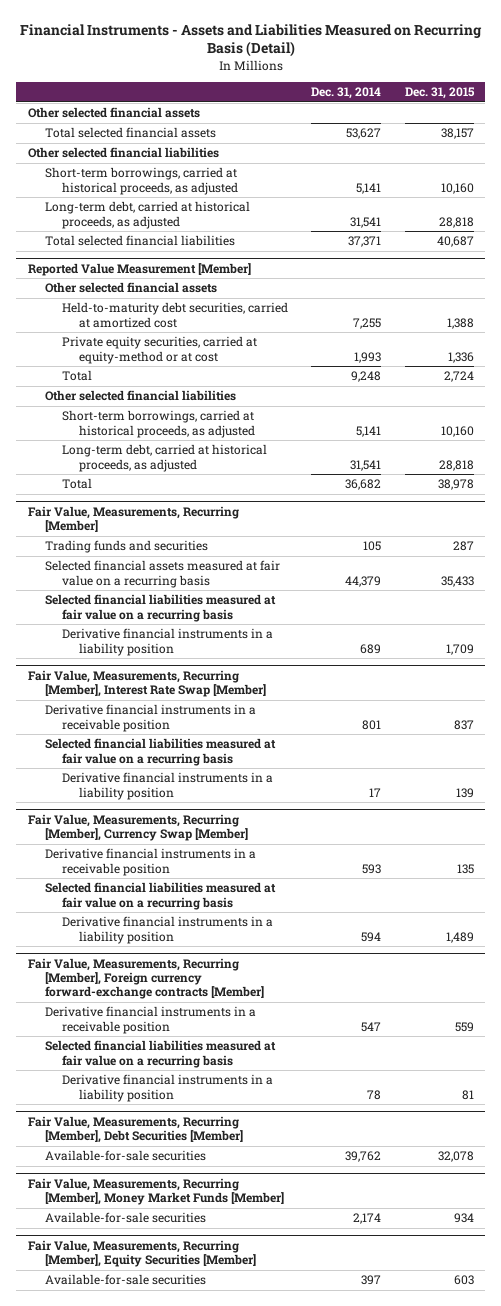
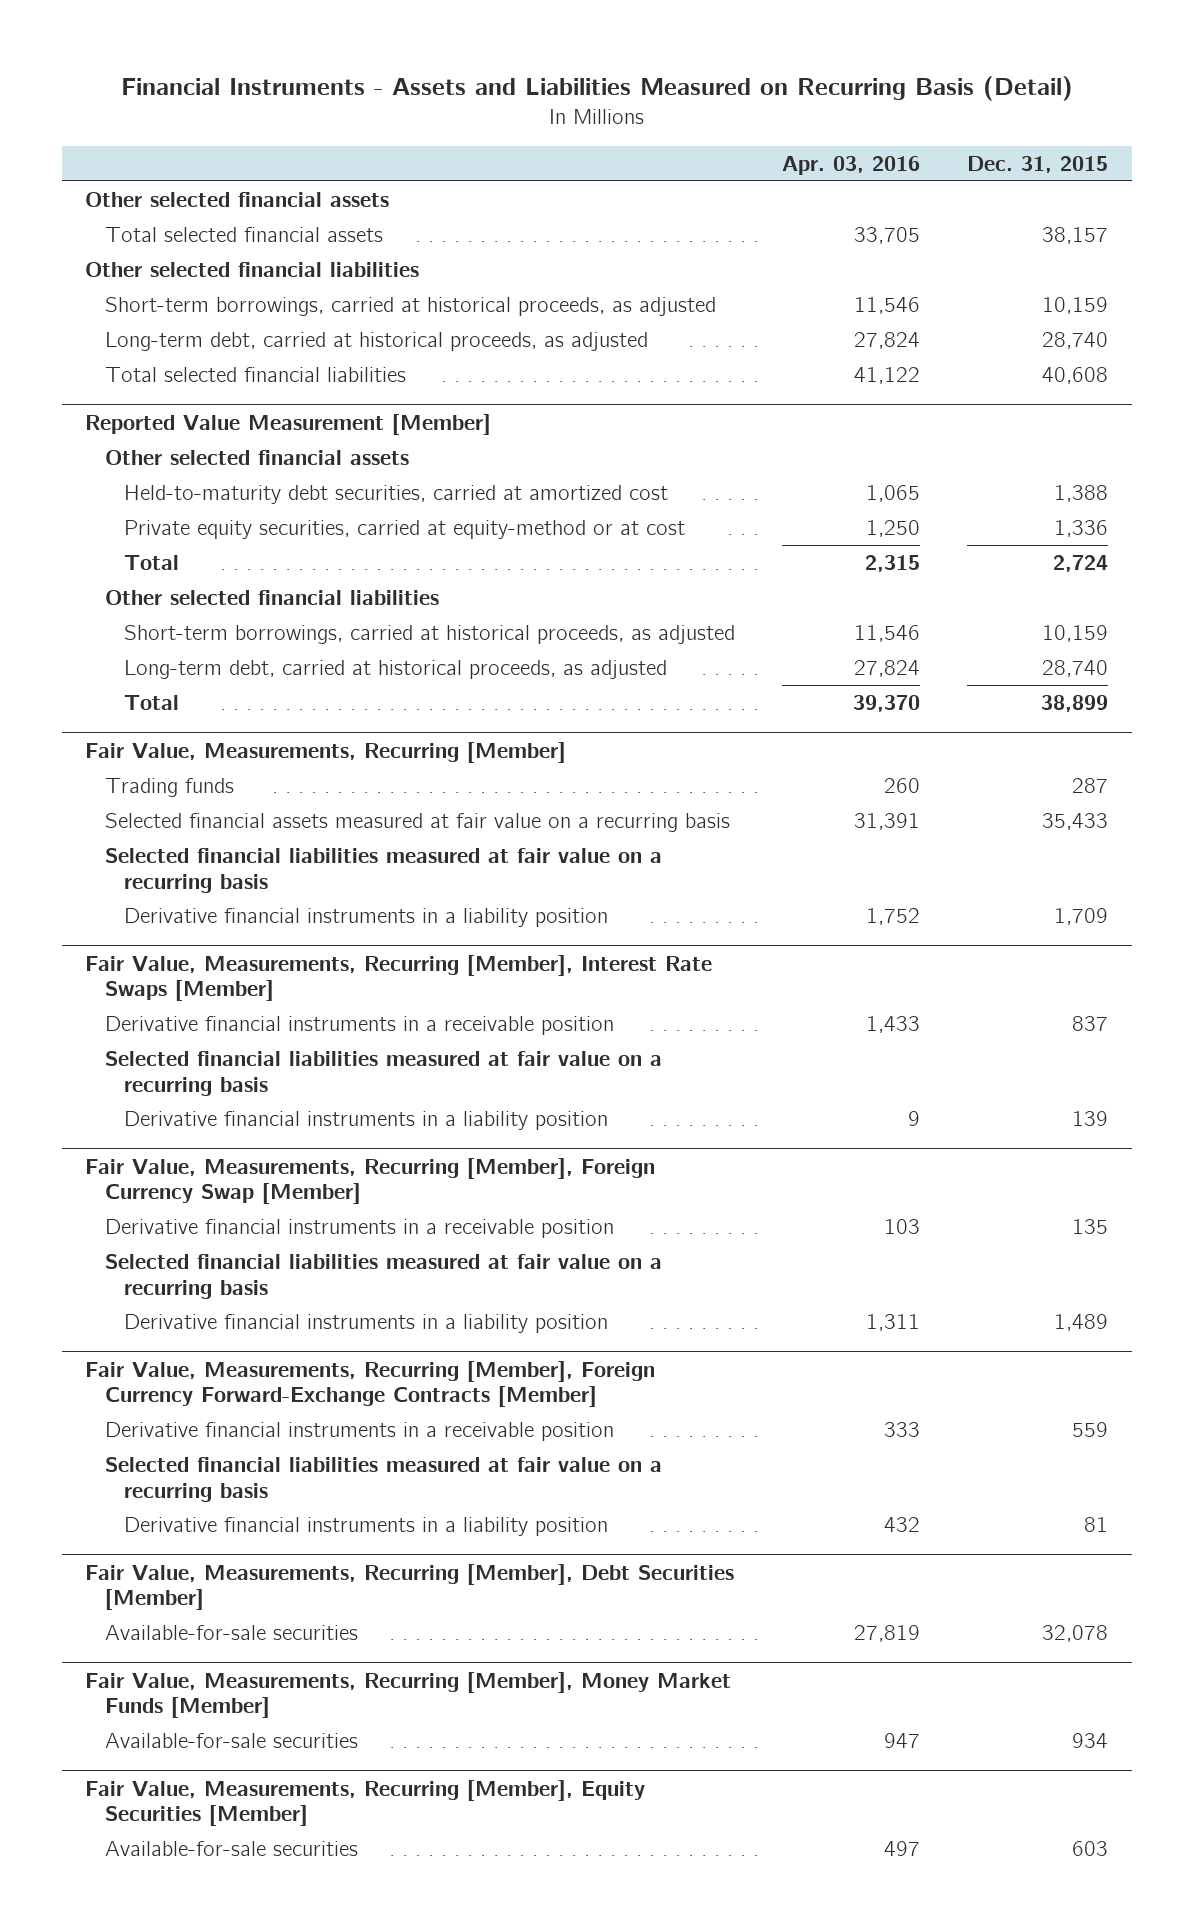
[311,87,382,100] Dec. 31, 2014 -> none
none -> [782,155,921,175] Apr. 03, 2016
[440,182,474,194] 10,160 -> [1042,296,1109,314] 10,159
[438,216,474,228] 28,818 -> [1042,331,1109,349] 28,740
[436,236,474,248] 40,687 -> [1042,366,1109,384] 40,608
[440,425,474,437] 10,160 -> [1042,624,1109,642] 10,159
[438,459,474,471] 28,818 -> [1042,659,1109,677] 28,740
[437,479,474,491] 38,978 -> [1041,694,1109,712] 38,899
[44,540,208,554] Trading funds and securities -> [104,777,234,797] Trading funds
[27,669,266,697] Fair Value, Measurements, Recurring [Member], Interest Rate Swap [Member] -> [85,954,713,1002] Fair Value, Measurements, Recurring [Member], Interest Rate Swaps [Member]
[27,813,248,841] Fair Value, Measurements, Recurring [Member], Currency Swap [Member] -> [85,1157,656,1205] Fair Value, Measurements, Recurring [Member], Foreign Currency Swap [Member]
[27,957,264,1000] Fair Value, Measurements, Recurring [Member], Foreign currency forward-exchange contracts [Member] -> [85,1360,656,1408] Fair Value, Measurements, Recurring [Member], Foreign Currency Forward-Exchange Contracts [Member]

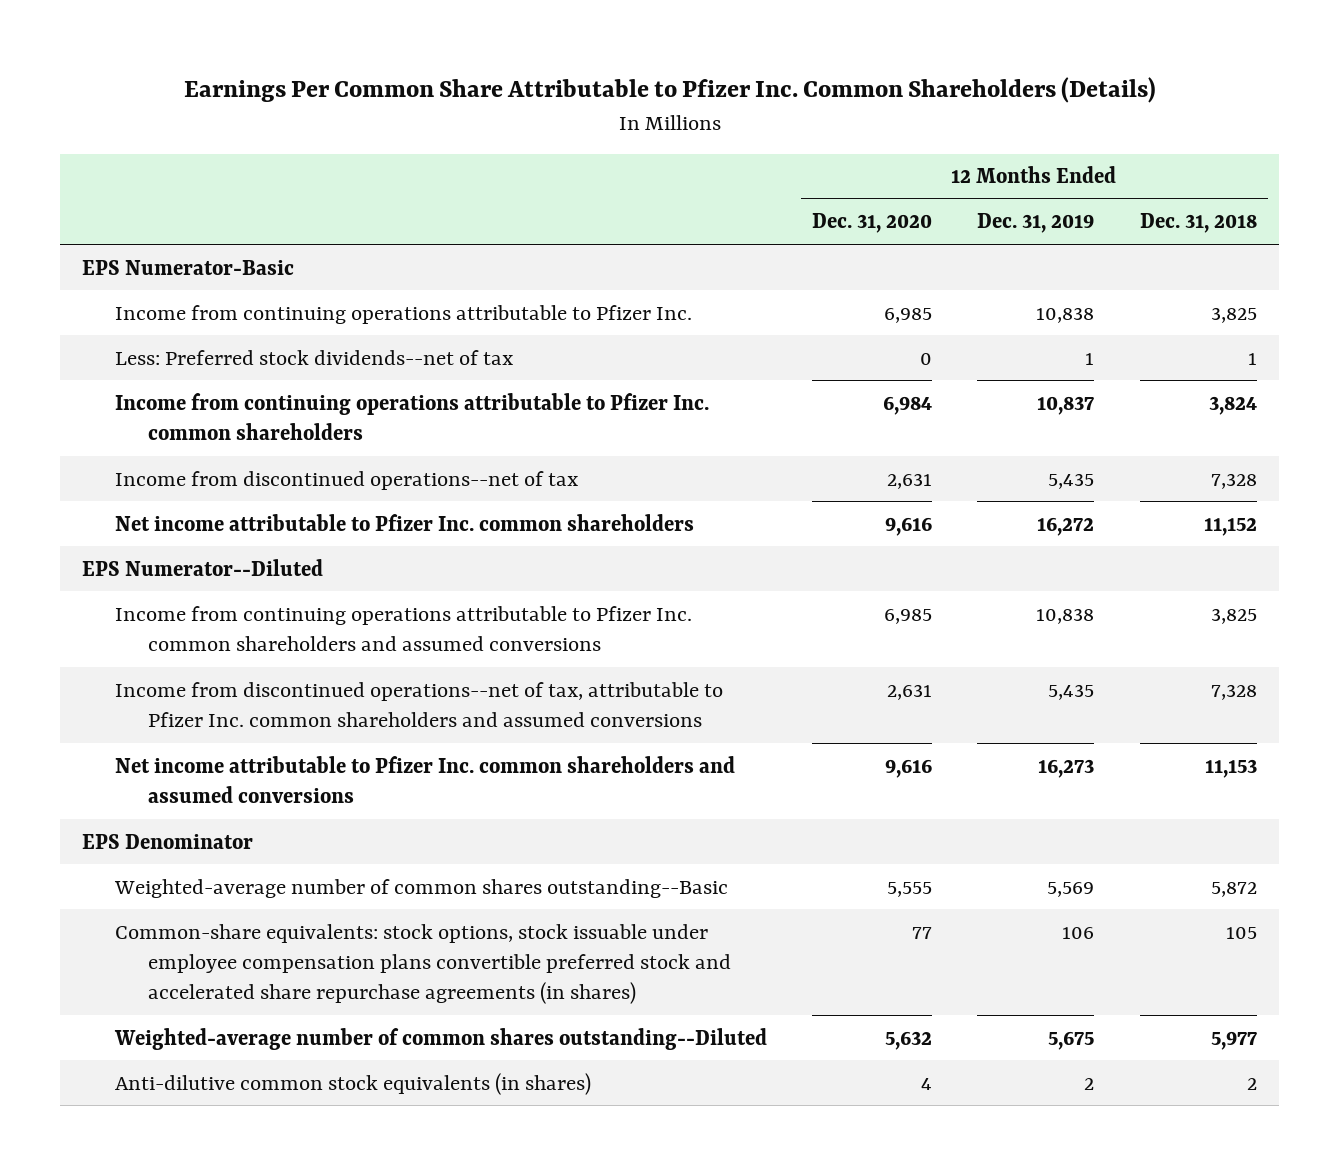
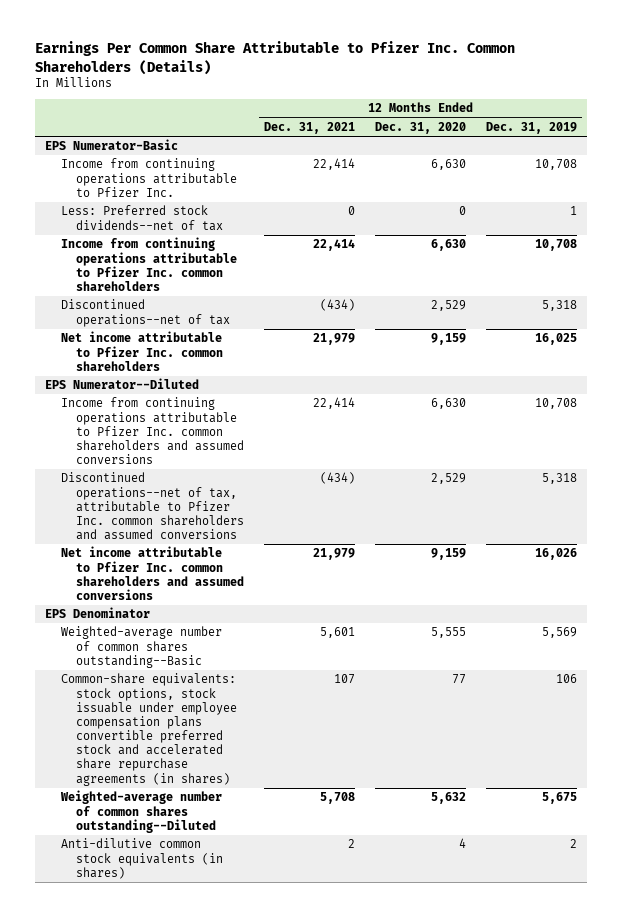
[1139,213,1257,234] Dec. 31, 2018 -> none
none -> [263,121,355,134] Dec. 31, 2021
[884,307,933,323] 6,985 -> [431,159,467,171] 6,630
[1036,306,1095,323] 10,838 -> [535,159,578,171] 10,708
[883,395,933,415] 6,984 -> [431,239,467,252] 6,630
[1037,395,1095,415] 10,837 -> [535,239,578,252] 10,708
[115,470,579,490] Income from discontinued operations--net of tax -> [60,299,230,327] Discontinued operations--net of tax
[887,472,933,489] 2,631 -> [431,300,467,312] 2,529
[1048,472,1095,489] 5,435 -> [542,300,578,312] 5,318
[885,516,933,536] 9,616 -> [431,333,467,346] 9,159
[1037,516,1095,536] 16,272 -> [535,333,578,346] 16,025
[884,608,933,624] 6,985 -> [431,398,467,410] 6,630
[1036,607,1095,624] 10,838 -> [535,398,578,410] 10,708
[115,681,724,727] Income from discontinued operations--net of tax, attributable to Pfizer Inc. common shareholders and assumed conversions -> [60,472,244,541] Discontinued operations--net of tax, attributable to Pfizer Inc. common shareholders and assumed conversions
[887,683,933,700] 2,631 -> [431,473,467,485] 2,529
[1048,683,1095,700] 5,435 -> [542,473,578,485] 5,318
[885,758,933,778] 9,616 -> [431,548,467,561] 9,159
[1038,758,1095,778] 16,273 -> [535,548,578,561] 16,026

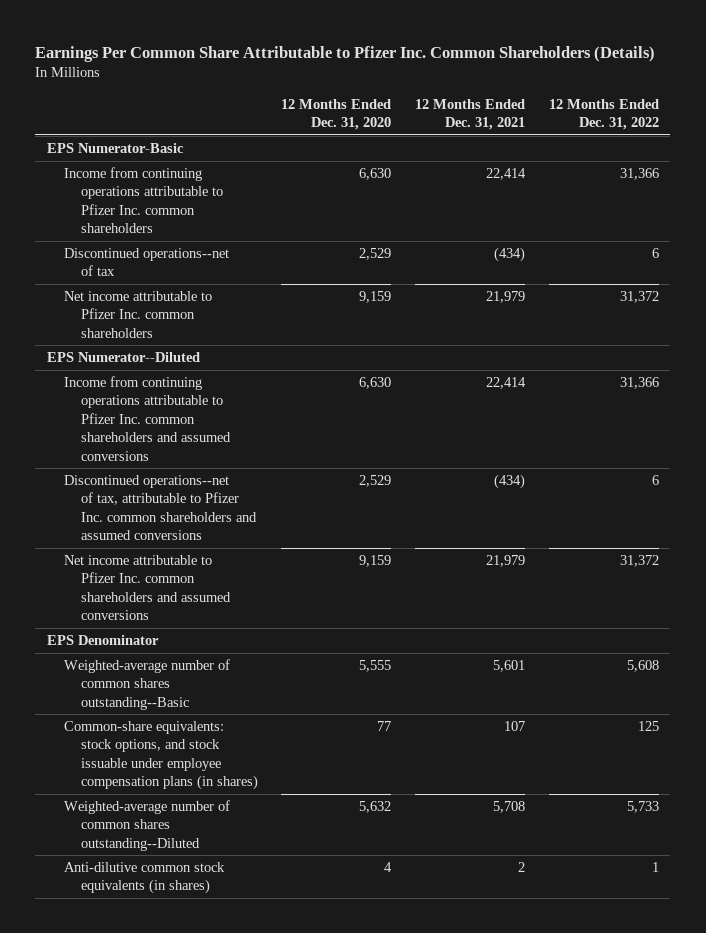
[486,121,578,134] Dec. 31, 2019 -> none
none -> [548,98,659,131] 12 Months Ended Dec. 31, 2022
[60,158,237,197] Income from continuing operations attributable to Pfizer Inc. -> none
[60,205,223,231] Less: Preferred stock dividends--net of tax -> none
[60,673,237,786] Common-share equivalents: stock options, stock issuable under employee compensation plans convertible preferred stock and accelerated share repurchase agreements (in shares) -> [64,720,258,791] Common-share equivalents: stock options, and stock issuable under employee compensation plans (in shares)

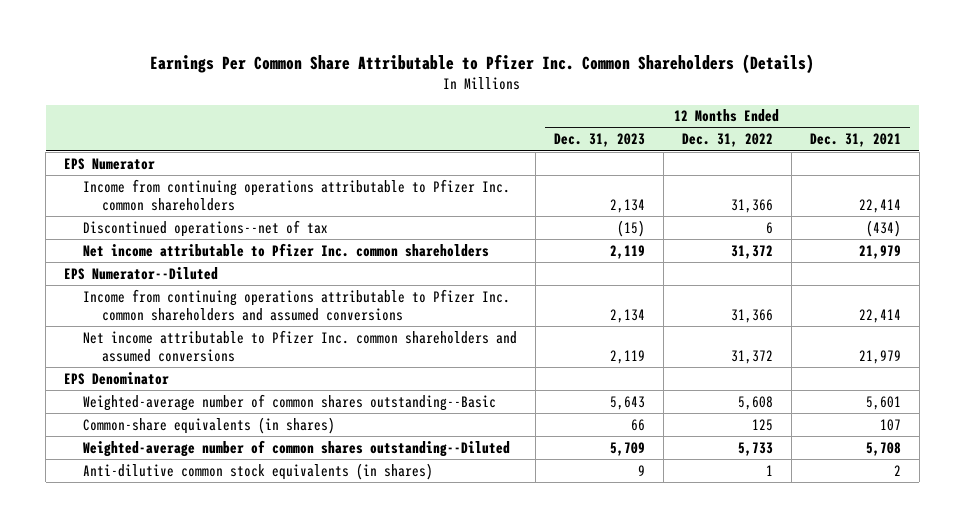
[281,98,392,131] 12 Months Ended Dec. 31, 2020 -> none
none -> [553,133,645,148] Dec. 31, 2023
[47,142,185,153] EPS Numerator-Basic -> [64,157,156,170] EPS Numerator
[64,474,257,541] Discontinued operations--net of tax, attributable to Pfizer Inc. common shareholders and assumed conversions -> none
[64,720,258,791] Common-share equivalents: stock options, and stock issuable under employee compensation plans (in shares) -> [82,416,335,434] Common-share equivalents (in shares)

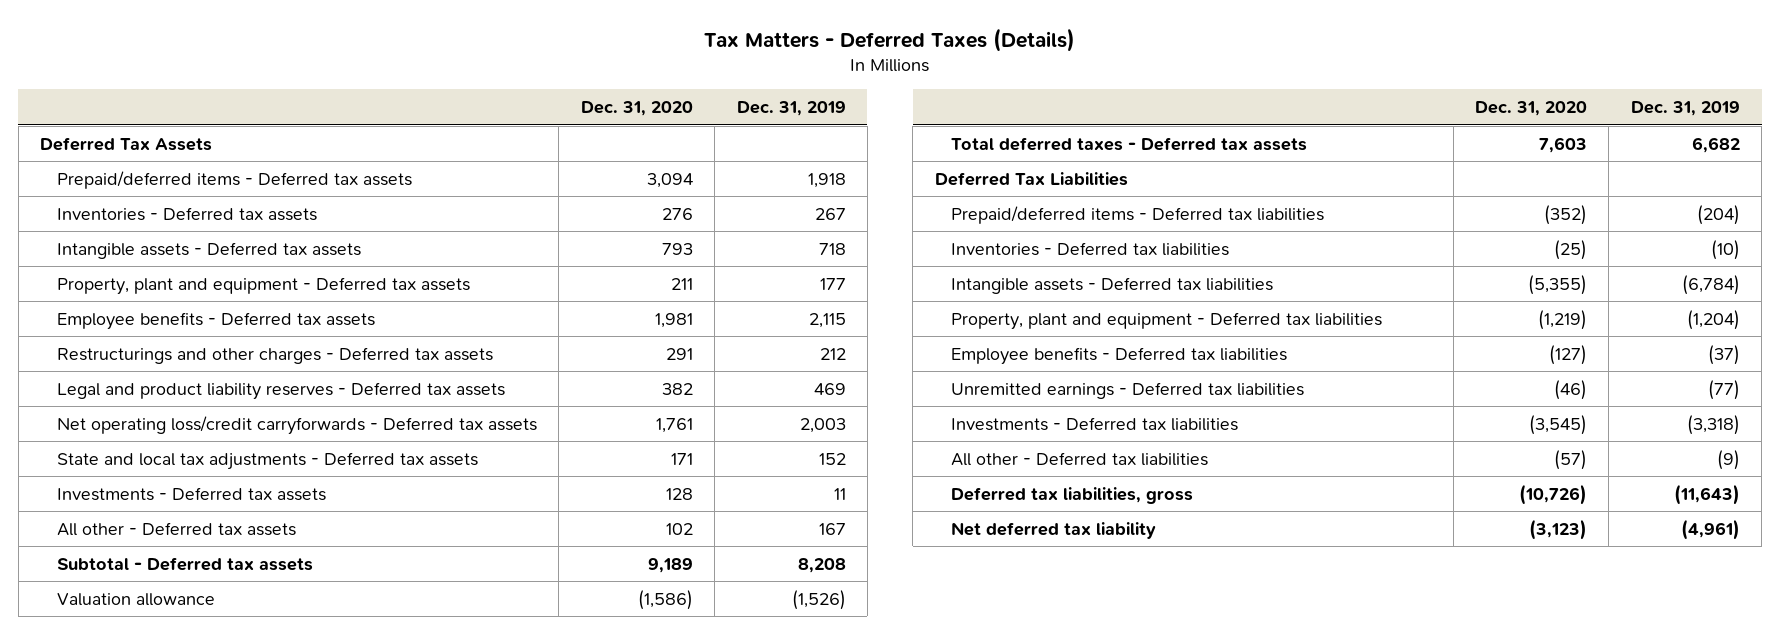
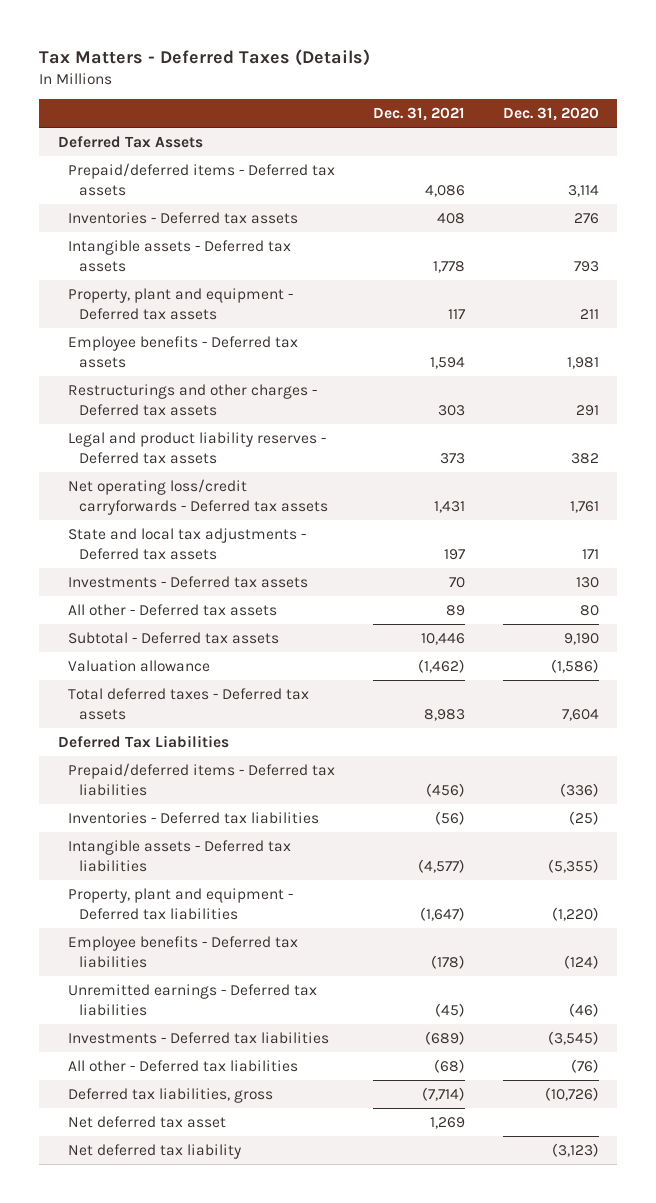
[736,101,846,117] Dec. 31, 2019 -> none
none -> [372,107,465,122] Dec. 31, 2021
[646,172,693,188] 3,094 -> [567,184,599,197] 3,114
[665,487,693,500] 128 -> [575,576,599,588] 130
[665,522,693,535] 102 -> [579,604,599,616] 80
[647,557,693,573] 9,189 -> [563,632,599,645] 9,190
[1539,136,1588,153] 7,603 -> [561,708,599,721] 7,604
[1544,204,1588,225] (352) -> [559,782,599,797] (336)
[1538,309,1588,330] (1,219) -> [551,906,599,921] (1,220)
[1549,344,1588,365] (127) -> [563,954,599,969] (124)
[1554,449,1588,470] (57) -> [570,1058,599,1073] (76)
none -> [68,1115,227,1128] Net deferred tax asset

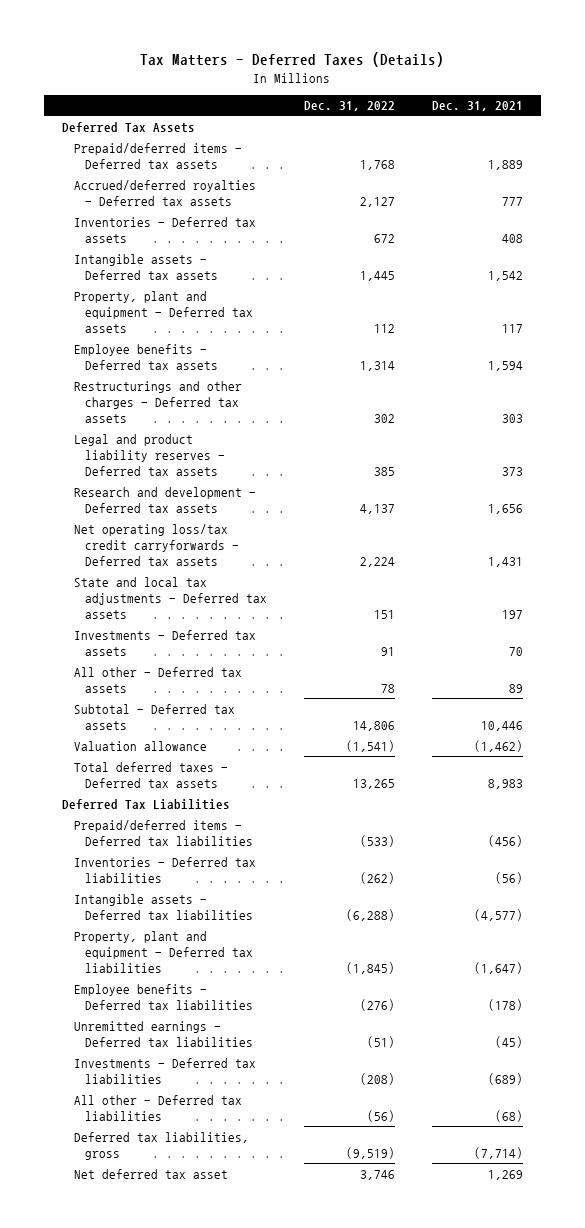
[502,107,599,122] Dec. 31, 2020 -> none
none -> [303,101,395,112] Dec. 31, 2022
[424,184,465,197] 4,086 -> [487,159,523,170] 1,889
none -> [73,179,256,206] Accrued/deferred royalties - Deferred tax assets
[432,260,465,273] 1,778 -> [487,270,523,281] 1,542
none -> [73,486,256,513] Research and development - Deferred tax assets
[68,478,329,515] Net operating loss/credit carryforwards - Deferred tax assets -> [73,523,239,567] Net operating loss/tax credit carryforwards - Deferred tax assets
[68,1143,242,1159] Net deferred tax liability -> none

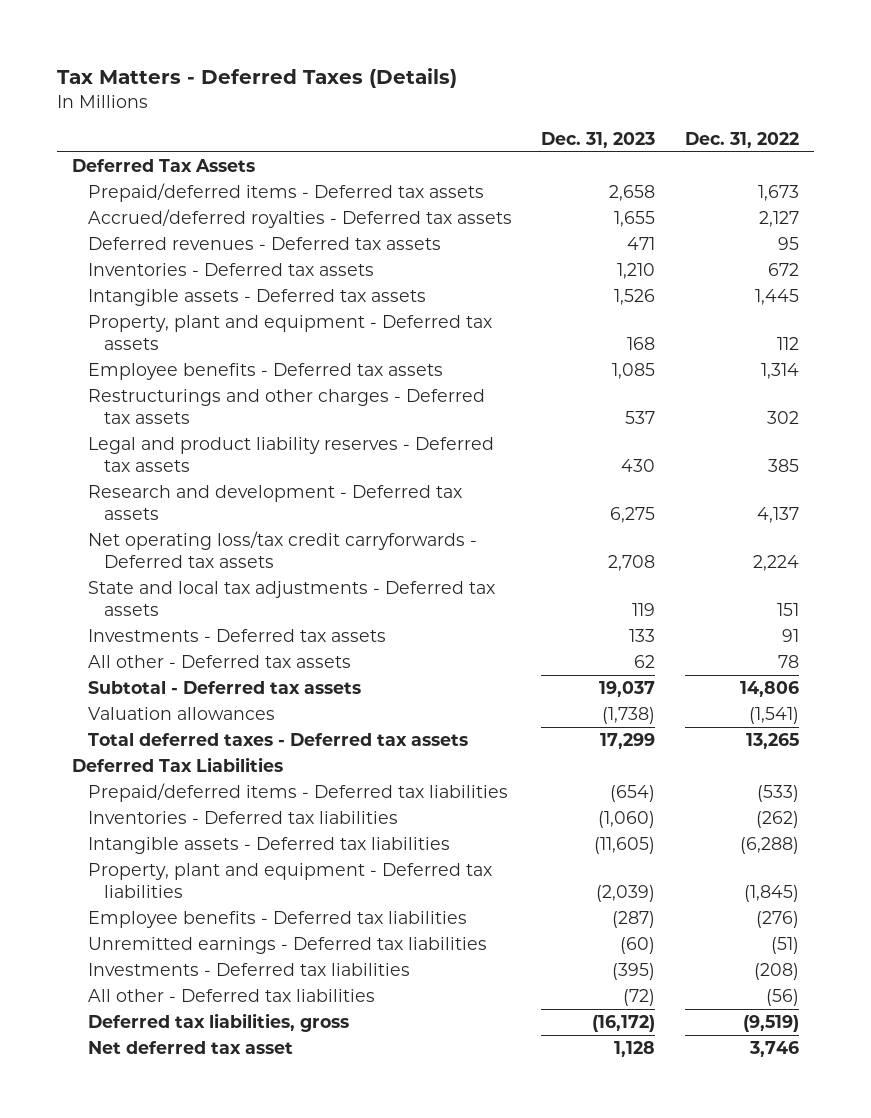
[431,101,523,112] Dec. 31, 2021 -> none
none -> [541,131,656,148] Dec. 31, 2023
[359,159,395,170] 1,768 -> [758,185,800,202] 1,673
none -> [87,237,441,251] Deferred revenues - Deferred tax assets
[73,740,207,751] Valuation allowance -> [87,707,275,721] Valuation allowances

